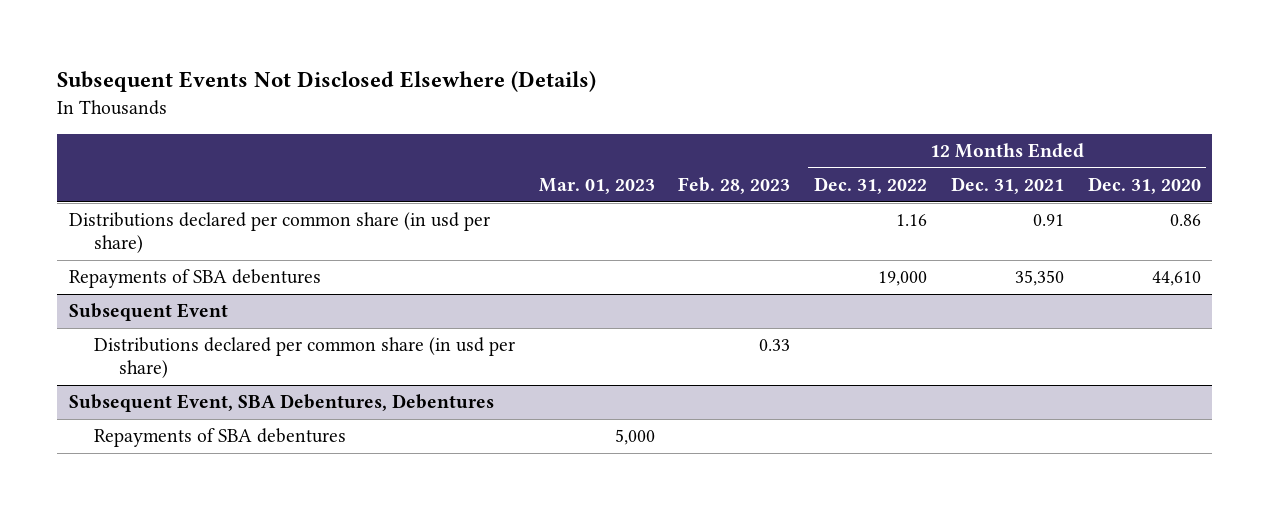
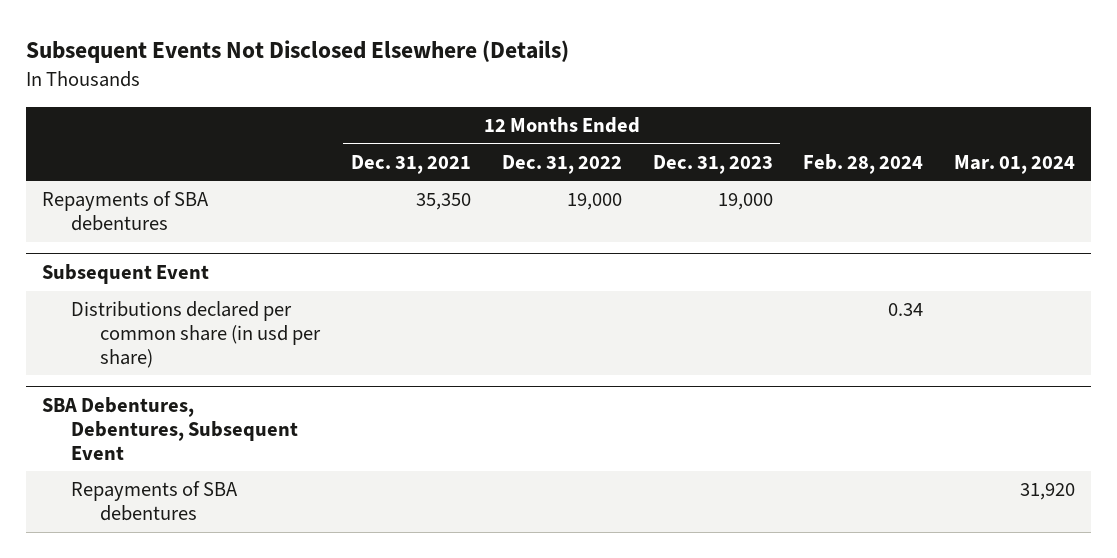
[538,178,655,195] Mar. 01, 2023 -> none
[678,177,791,195] Feb. 28, 2023 -> none
[1087,177,1201,195] Dec. 31, 2020 -> none
none -> [652,154,773,174] Dec. 31, 2023
none -> [803,153,924,174] Feb. 28, 2024
none -> [954,154,1076,174] Mar. 01, 2024
[68,212,490,254] Distributions declared per common share (in usd per share) -> none
[68,394,494,413] Subsequent Event, SBA Debentures, Debentures -> [41,397,298,460] SBA Debentures, Debentures, Subsequent Event

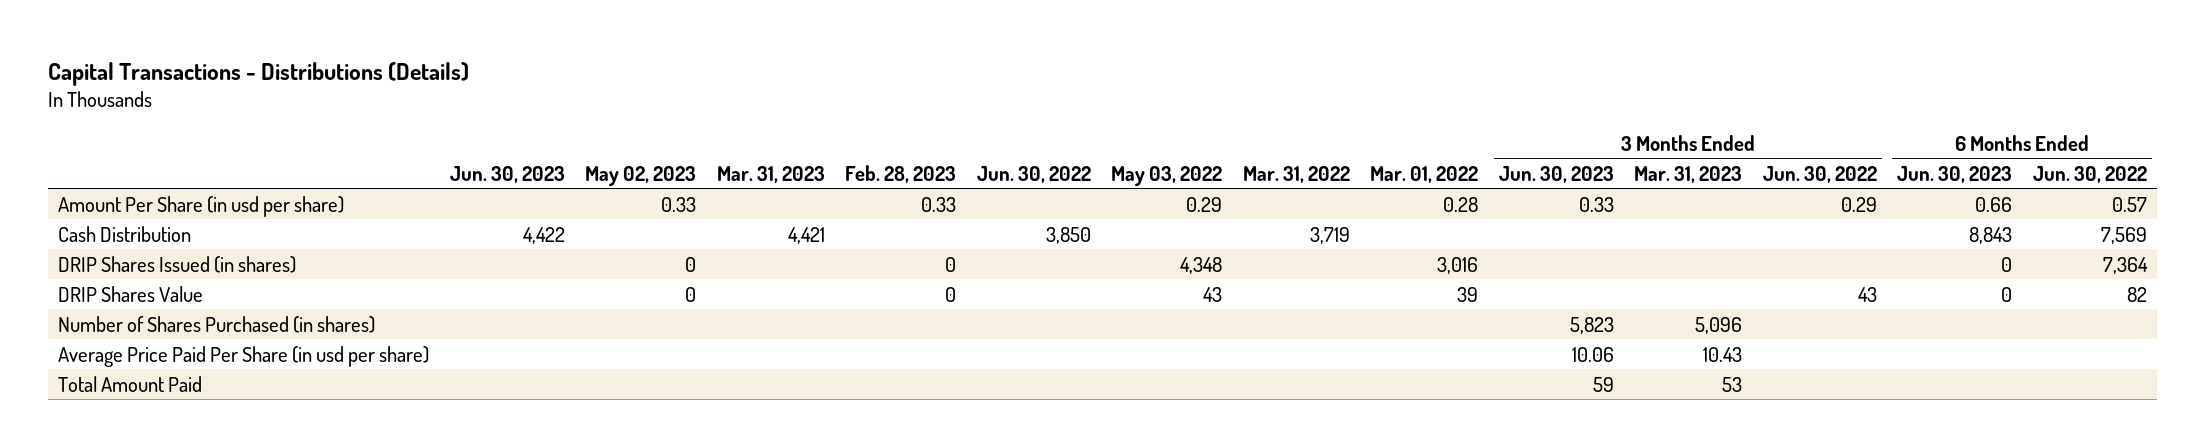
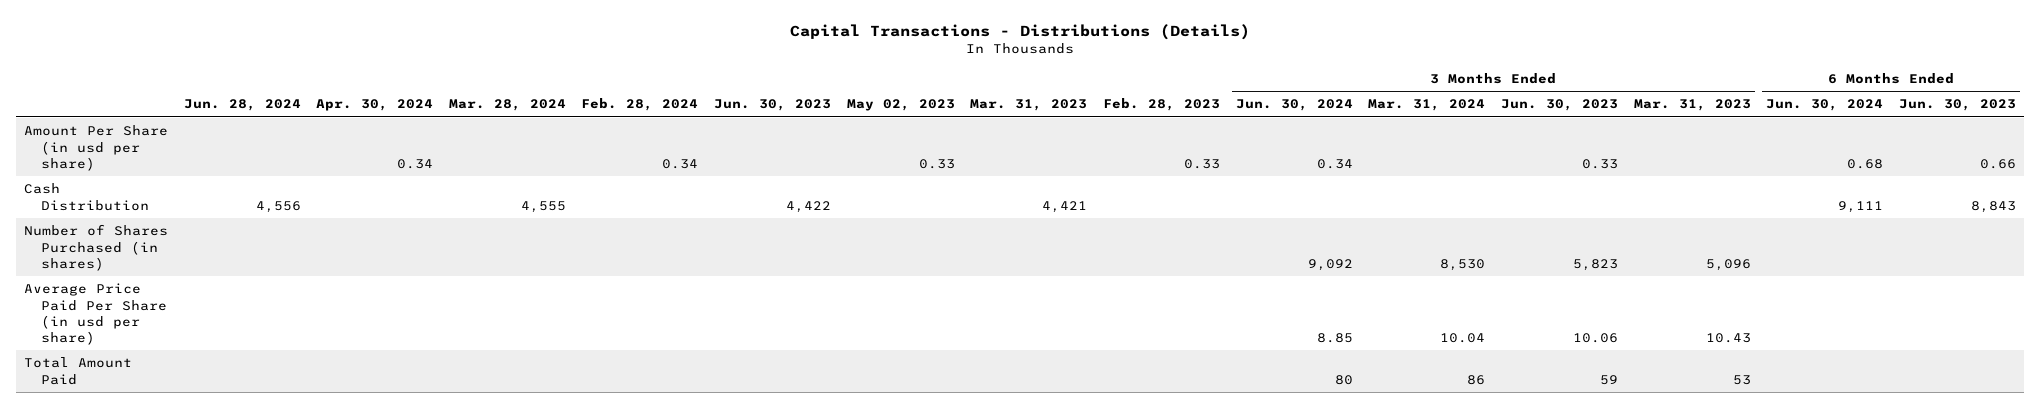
[976,165,1091,183] Jun. 30, 2022 -> none
[1111,165,1223,186] May 03, 2022 -> none
[1242,165,1350,183] Mar. 31, 2022 -> none
[1370,165,1479,183] Mar. 01, 2022 -> none
[1762,165,1877,183] Jun. 30, 2022 -> none
[2033,165,2148,183] Jun. 30, 2022 -> none
none -> [183,99,301,112] Jun. 28, 2024
none -> [316,99,434,112] Apr. 30, 2024
none -> [448,99,566,112] Mar. 28, 2024
none -> [581,98,699,112] Feb. 28, 2024
none -> [1235,99,1353,112] Jun. 30, 2024
none -> [1368,99,1486,112] Mar. 31, 2024
none -> [1766,99,1884,112] Jun. 30, 2024
[58,255,297,273] DRIP Shares Issued (in shares) -> none
[58,285,204,302] DRIP Shares Value -> none

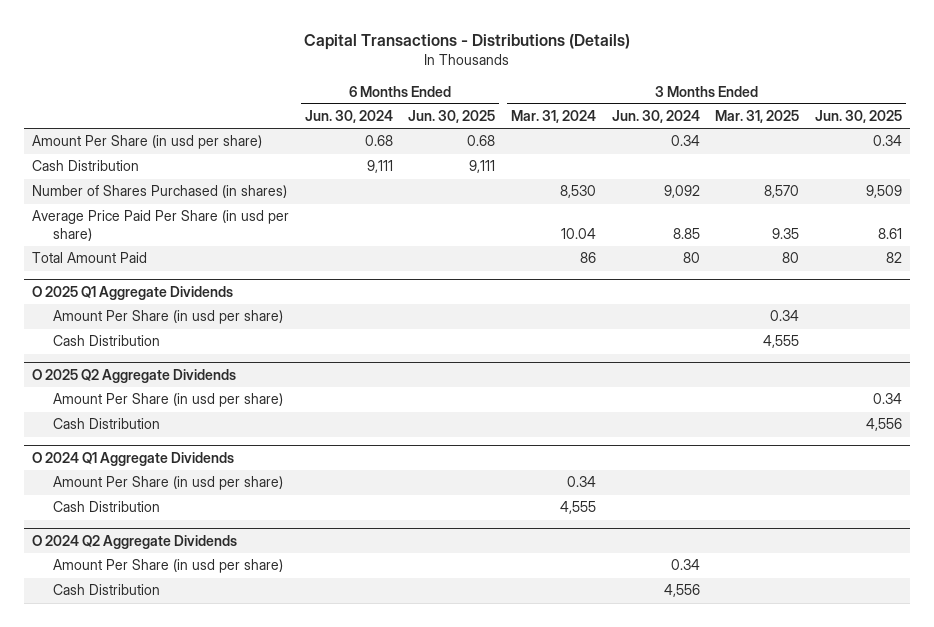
[183,99,301,112] Jun. 28, 2024 -> none
[316,99,434,112] Apr. 30, 2024 -> none
[448,99,566,112] Mar. 28, 2024 -> none
[581,98,699,112] Feb. 28, 2024 -> none
[714,99,832,112] Jun. 30, 2023 -> none
[846,99,955,112] May 02, 2023 -> none
[970,99,1088,112] Mar. 31, 2023 -> none
[1103,98,1221,112] Feb. 28, 2023 -> none
[1501,99,1619,112] Jun. 30, 2023 -> none
[1633,99,1751,112] Mar. 31, 2023 -> none
[1899,99,2017,112] Jun. 30, 2023 -> none
none -> [408,110,496,124] Jun. 30, 2025
none -> [715,110,800,124] Mar. 31, 2025
none -> [815,110,903,124] Jun. 30, 2025
none -> [32,286,234,301] O 2025 Q1 Aggregate Dividends
none -> [52,310,283,325] Amount Per Share (in usd per share)
none -> [52,335,160,347] Cash Distribution
none -> [32,369,237,384] O 2025 Q2 Aggregate Dividends
none -> [52,393,283,408] Amount Per Share (in usd per share)
none -> [52,418,160,430] Cash Distribution
none -> [32,452,235,467] O 2024 Q1 Aggregate Dividends
none -> [52,476,283,491] Amount Per Share (in usd per share)
none -> [52,501,160,513] Cash Distribution
none -> [32,535,238,550] O 2024 Q2 Aggregate Dividends
none -> [52,559,283,574] Amount Per Share (in usd per share)
none -> [52,584,160,596] Cash Distribution

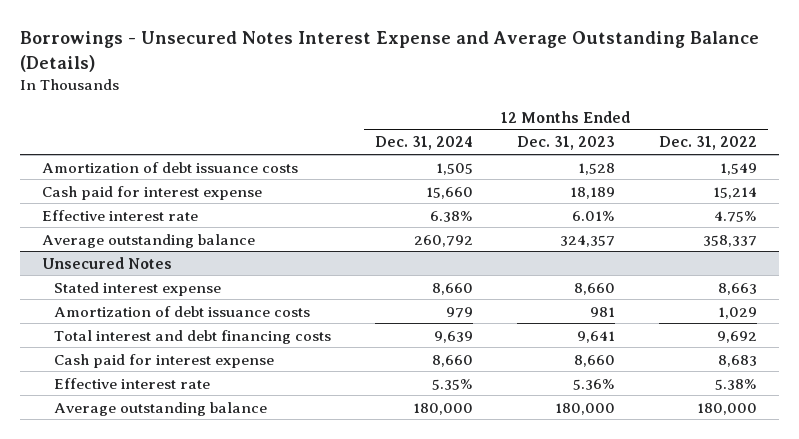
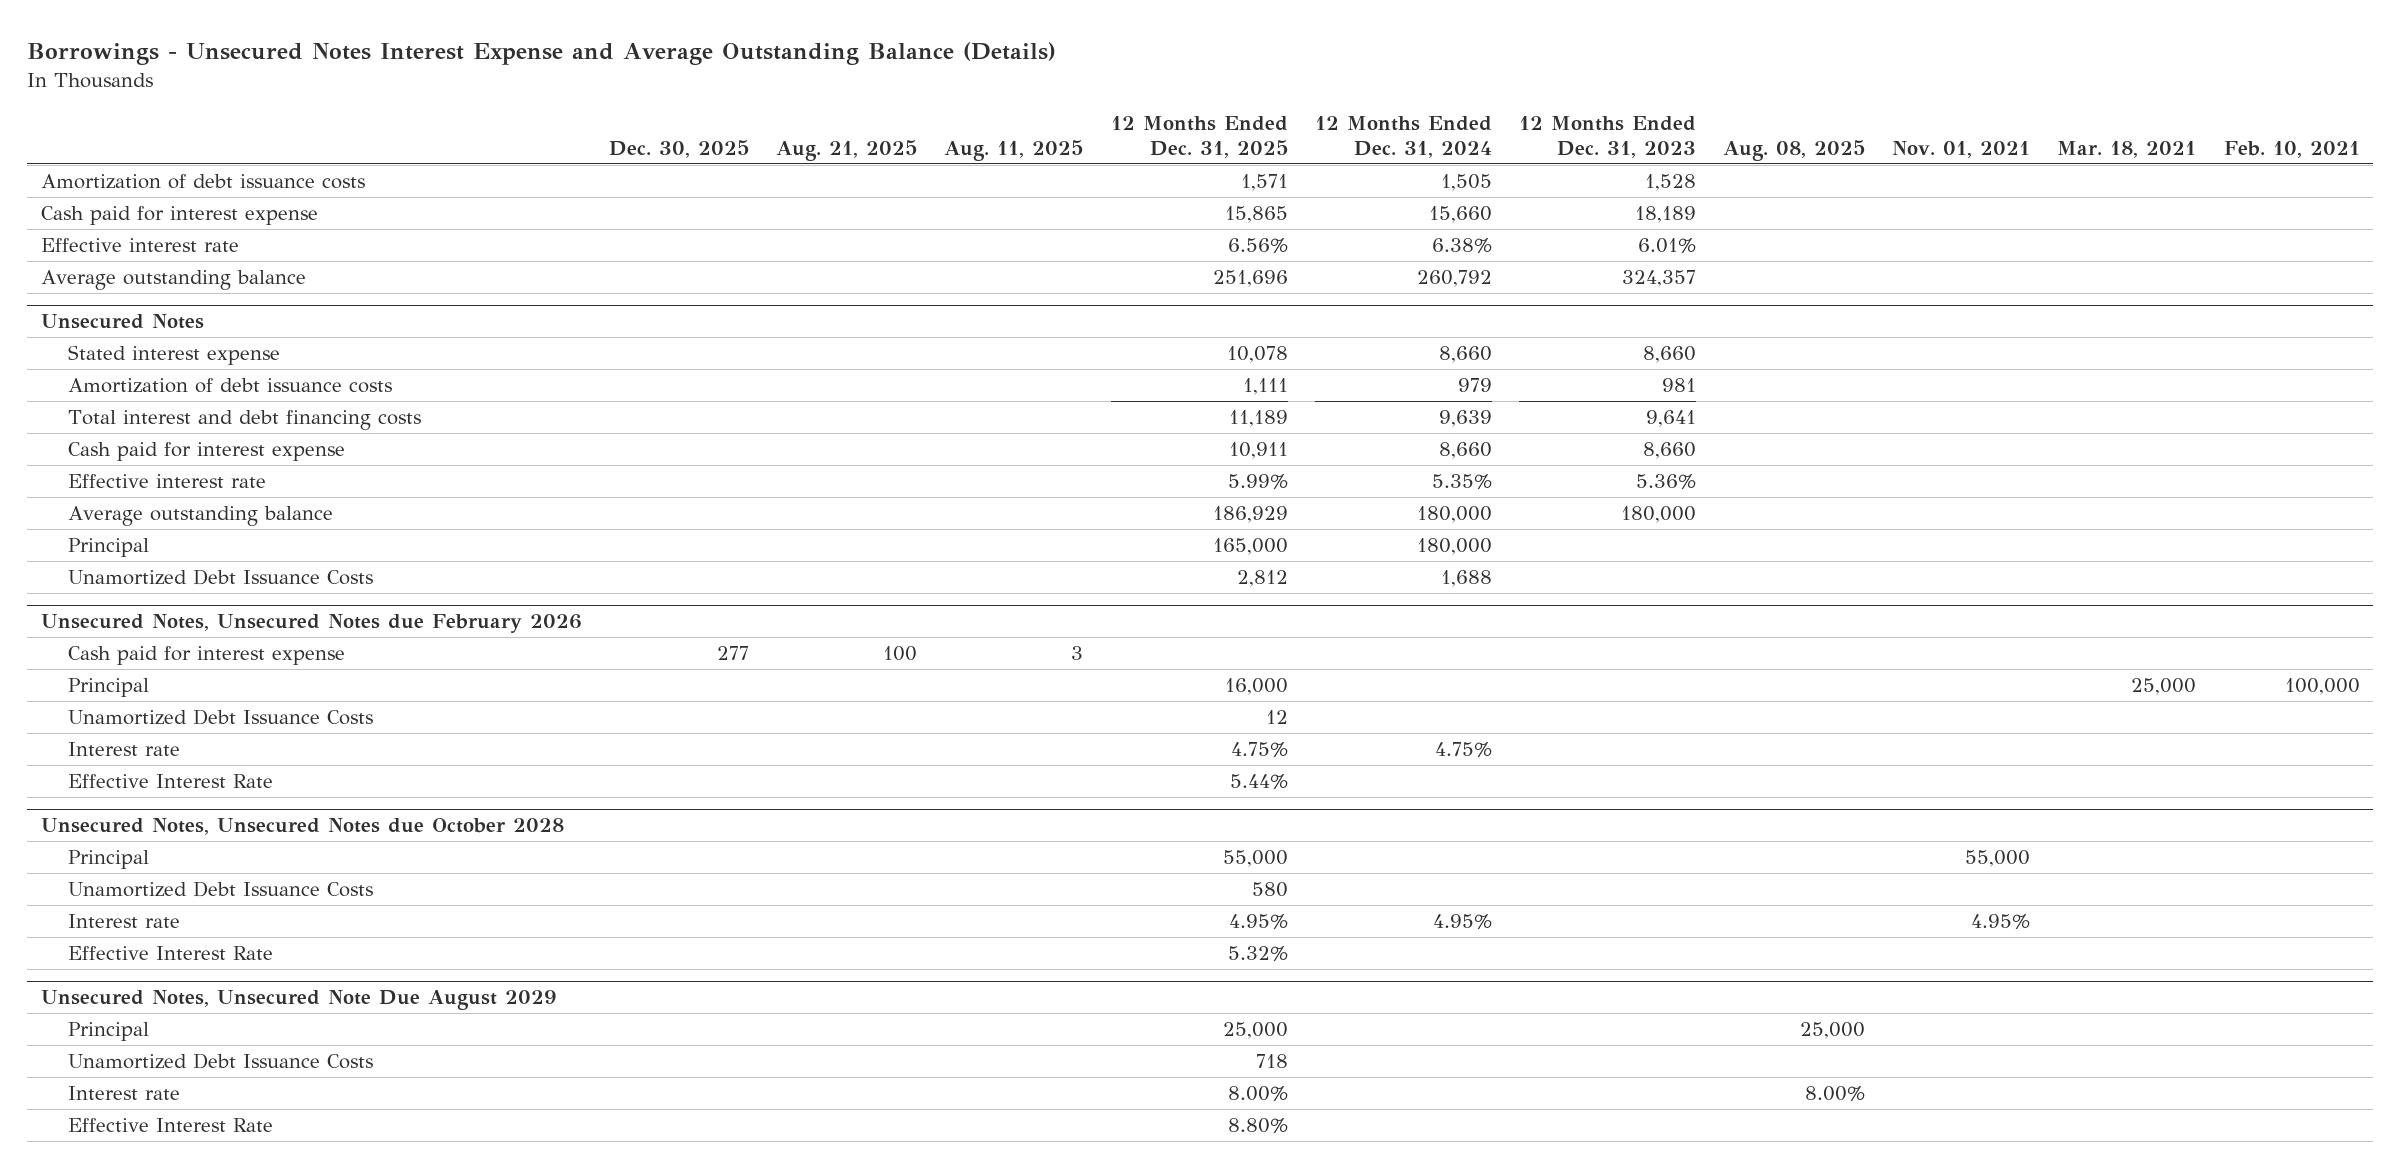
[658,136,757,151] Dec. 31, 2022 -> none
none -> [608,139,749,158] Dec. 30, 2025
none -> [776,139,918,161] Aug. 21, 2025
none -> [944,139,1084,161] Aug. 11, 2025
none -> [1110,116,1288,158] 12 Months Ended Dec. 31, 2025
none -> [1723,139,1866,161] Aug. 08, 2025
none -> [1892,140,2031,158] Nov. 01, 2021
none -> [2057,140,2197,158] Mar. 18, 2021
none -> [2223,140,2360,158] Feb. 10, 2021
none -> [68,538,150,558] Principal
none -> [68,569,374,586] Unamortized Debt Issuance Costs
none -> [40,614,582,634] Unsecured Notes, Unsecured Notes due February 2026
none -> [68,646,346,666] Cash paid for interest expense
none -> [68,678,150,698] Principal
none -> [68,709,374,726] Unamortized Debt Issuance Costs
none -> [68,742,181,757] Interest rate
none -> [68,774,274,789] Effective Interest Rate
none -> [40,818,564,836] Unsecured Notes, Unsecured Notes due October 2028
none -> [68,850,150,870] Principal
none -> [68,881,374,898] Unamortized Debt Issuance Costs
none -> [68,914,181,929] Interest rate
none -> [68,946,274,961] Effective Interest Rate
none -> [40,990,557,1011] Unsecured Notes, Unsecured Note Due August 2029
none -> [68,1022,150,1042] Principal
none -> [68,1053,374,1070] Unamortized Debt Issuance Costs
none -> [68,1086,181,1101] Interest rate
none -> [68,1118,274,1133] Effective Interest Rate

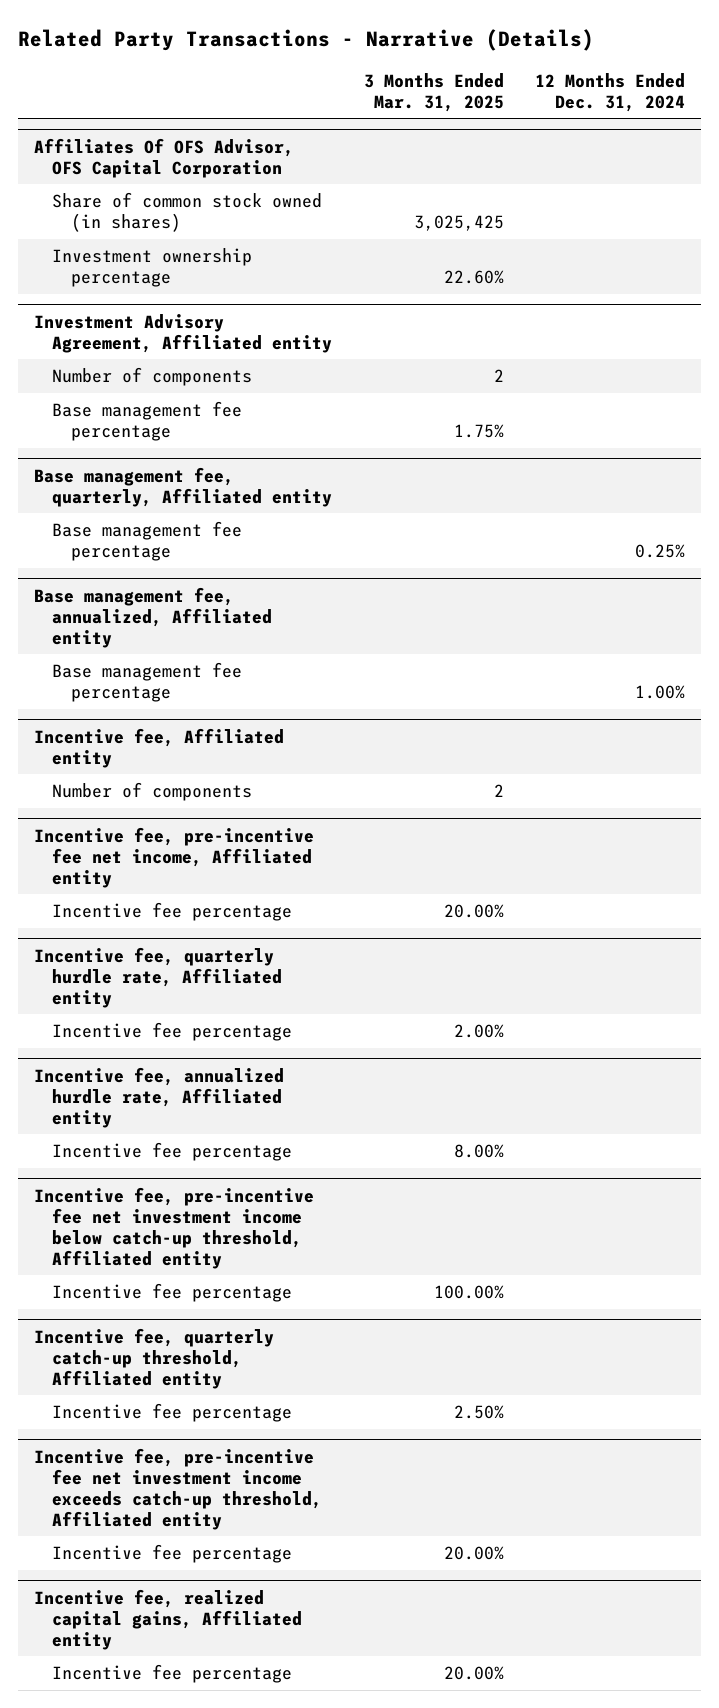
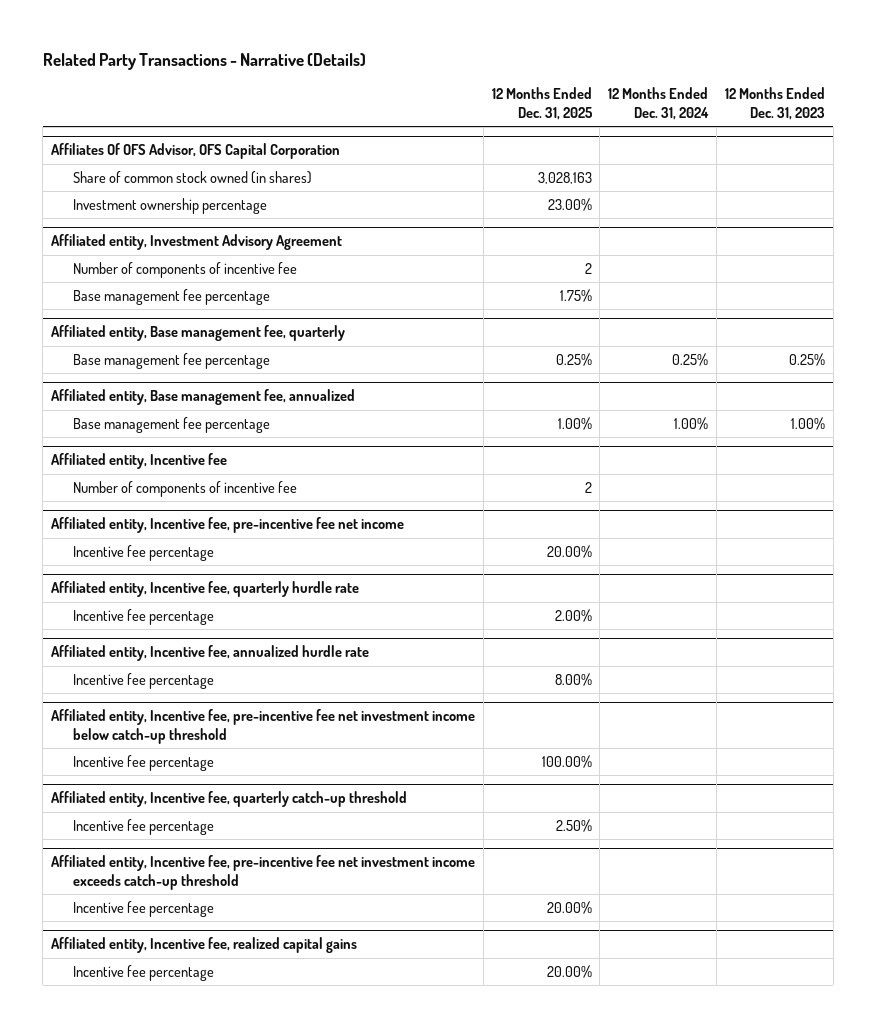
[363,72,504,112] 3 Months Ended Mar. 31, 2025 -> none
none -> [491,87,593,120] 12 Months Ended Dec. 31, 2025
none -> [724,87,825,120] 12 Months Ended Dec. 31, 2023
[33,313,333,353] Investment Advisory Agreement, Affiliated entity -> [50,234,342,251] Affiliated entity, Investment Advisory Agreement
[52,367,253,387] Number of components -> [72,262,297,279] Number of components of incentive fee
[33,466,333,507] Base management fee, quarterly, Affiliated entity -> [50,325,345,342] Affiliated entity, Base management fee, quarterly
[33,586,273,648] Base management fee, annualized, Affiliated entity -> [50,389,355,406] Affiliated entity, Base management fee, annualized
[33,727,284,768] Incentive fee, Affiliated entity -> [50,453,227,470] Affiliated entity, Incentive fee
[52,782,253,802] Number of components -> [72,481,297,498] Number of components of incentive fee
[33,826,314,888] Incentive fee, pre-incentive fee net income, Affiliated entity -> [50,517,404,534] Affiliated entity, Incentive fee, pre-incentive fee net income
[33,946,283,1008] Incentive fee, quarterly hurdle rate, Affiliated entity -> [50,581,359,598] Affiliated entity, Incentive fee, quarterly hurdle rate
[33,1066,284,1128] Incentive fee, annualized hurdle rate, Affiliated entity -> [50,645,369,662] Affiliated entity, Incentive fee, annualized hurdle rate
[33,1186,314,1269] Incentive fee, pre-incentive fee net investment income below catch-up threshold, Affiliated entity -> [50,709,475,744] Affiliated entity, Incentive fee, pre-incentive fee net investment income below catch-up threshold
[33,1327,274,1389] Incentive fee, quarterly catch-up threshold, Affiliated entity -> [50,791,407,808] Affiliated entity, Incentive fee, quarterly catch-up threshold
[33,1447,323,1530] Incentive fee, pre-incentive fee net investment income exceeds catch-up threshold, Affiliated entity -> [50,855,475,890] Affiliated entity, Incentive fee, pre-incentive fee net investment income exceeds catch-up threshold
[33,1588,303,1650] Incentive fee, realized capital gains, Affiliated entity -> [50,937,357,954] Affiliated entity, Incentive fee, realized capital gains

